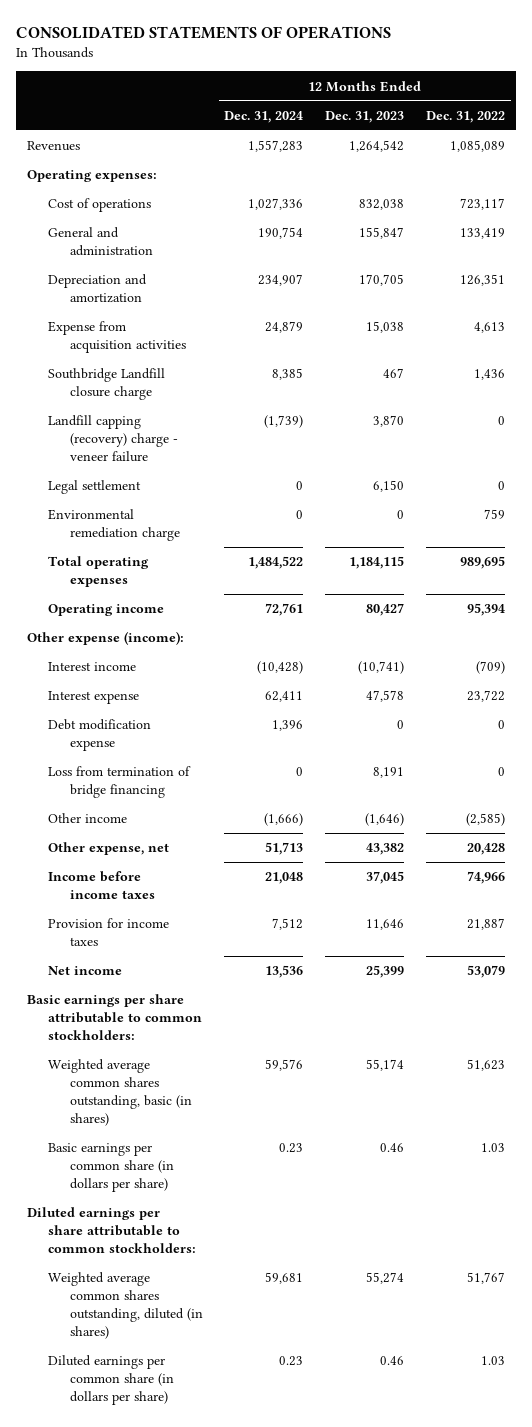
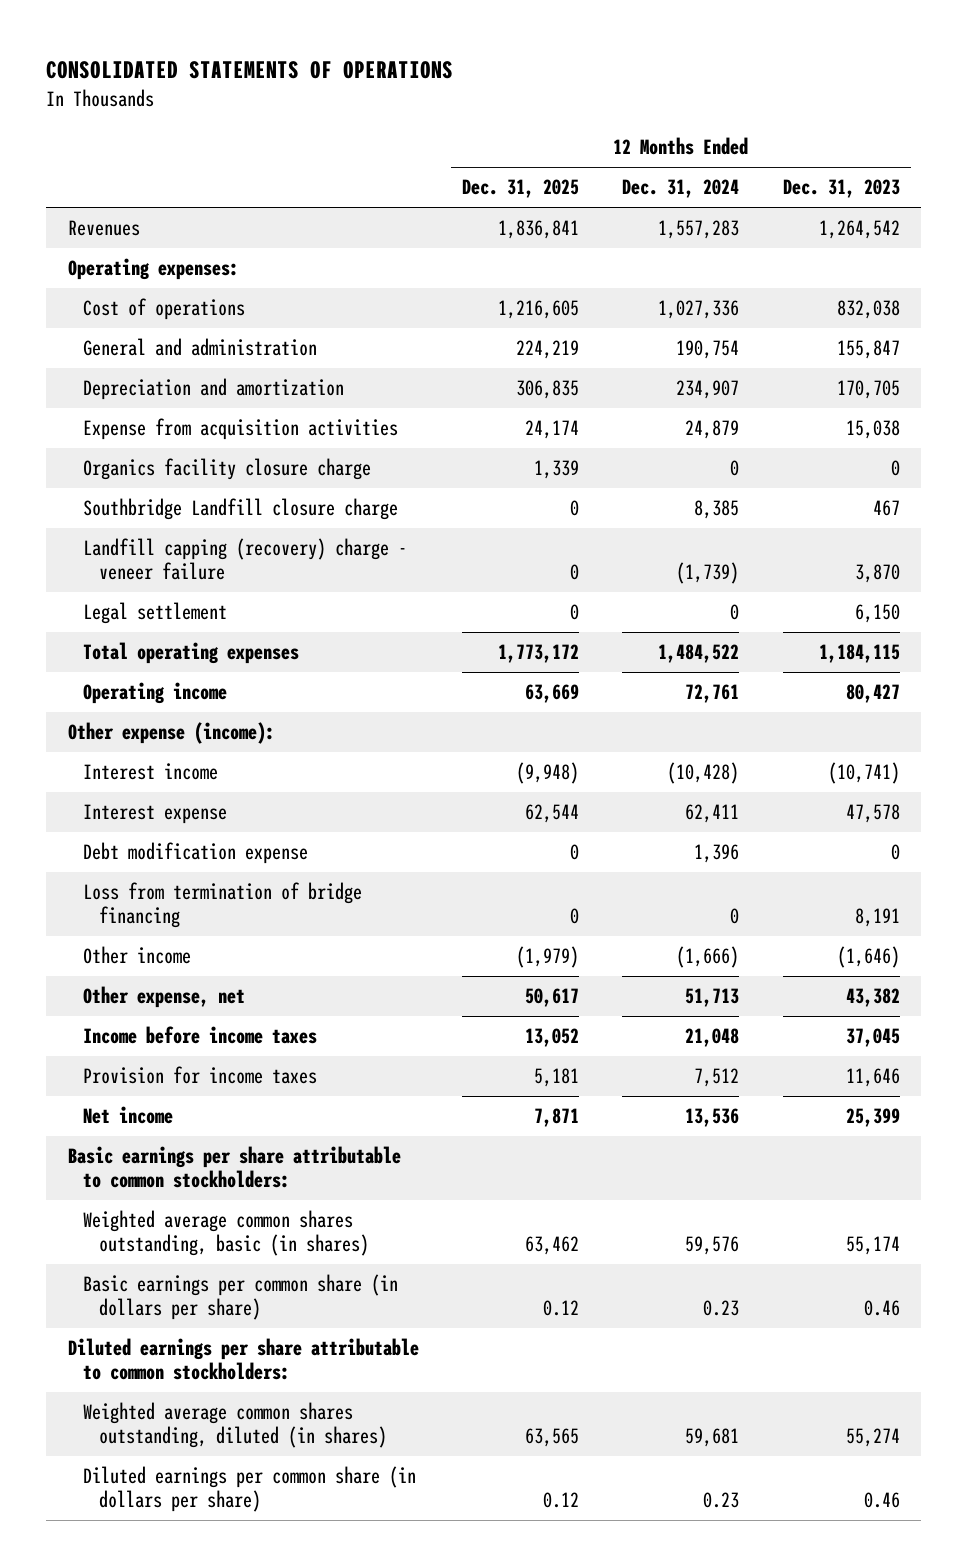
[426,110,506,123] Dec. 31, 2022 -> none
none -> [462,179,580,199] Dec. 31, 2025
none -> [83,458,372,481] Organics facility closure charge
[48,509,180,542] Environmental remediation charge -> none

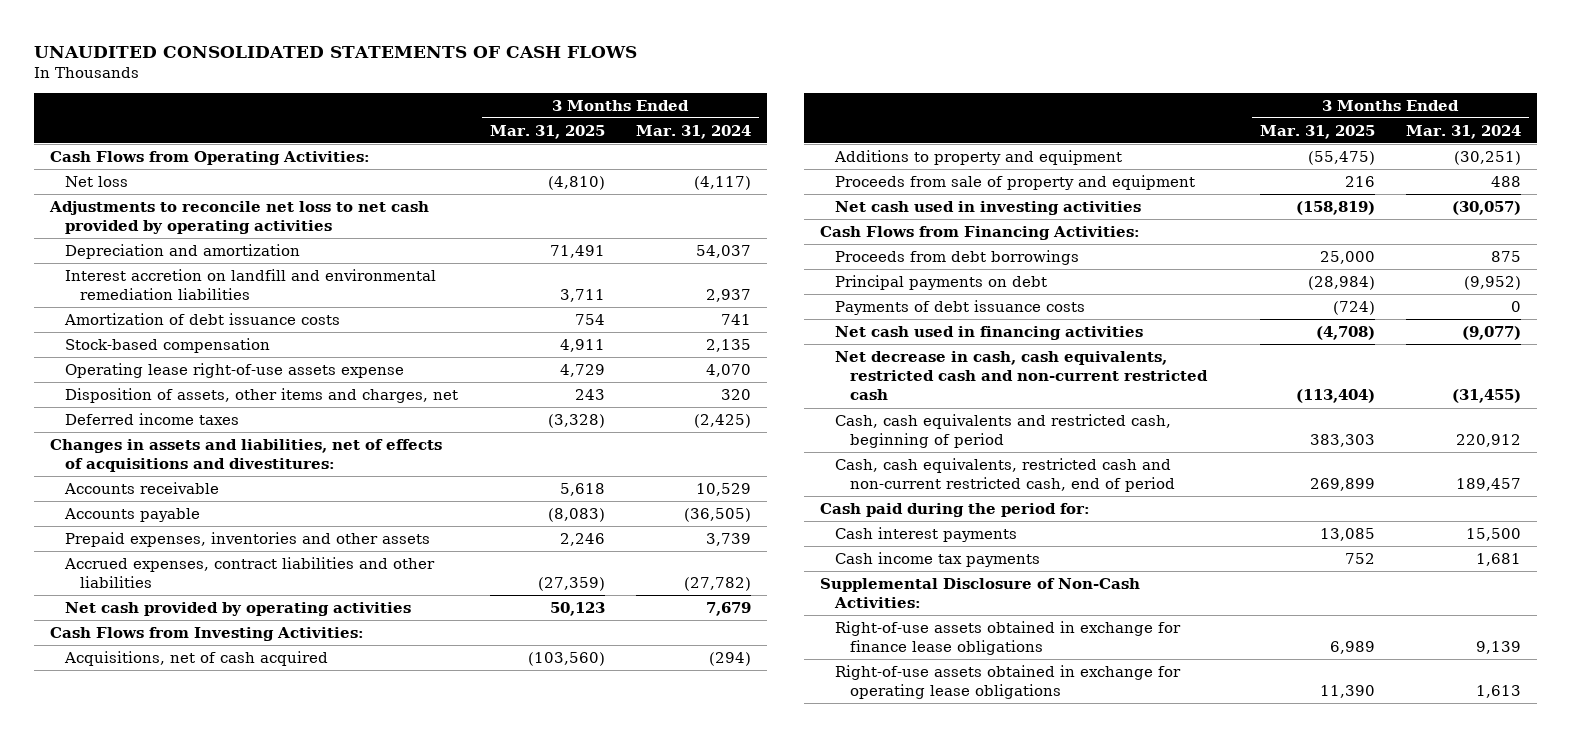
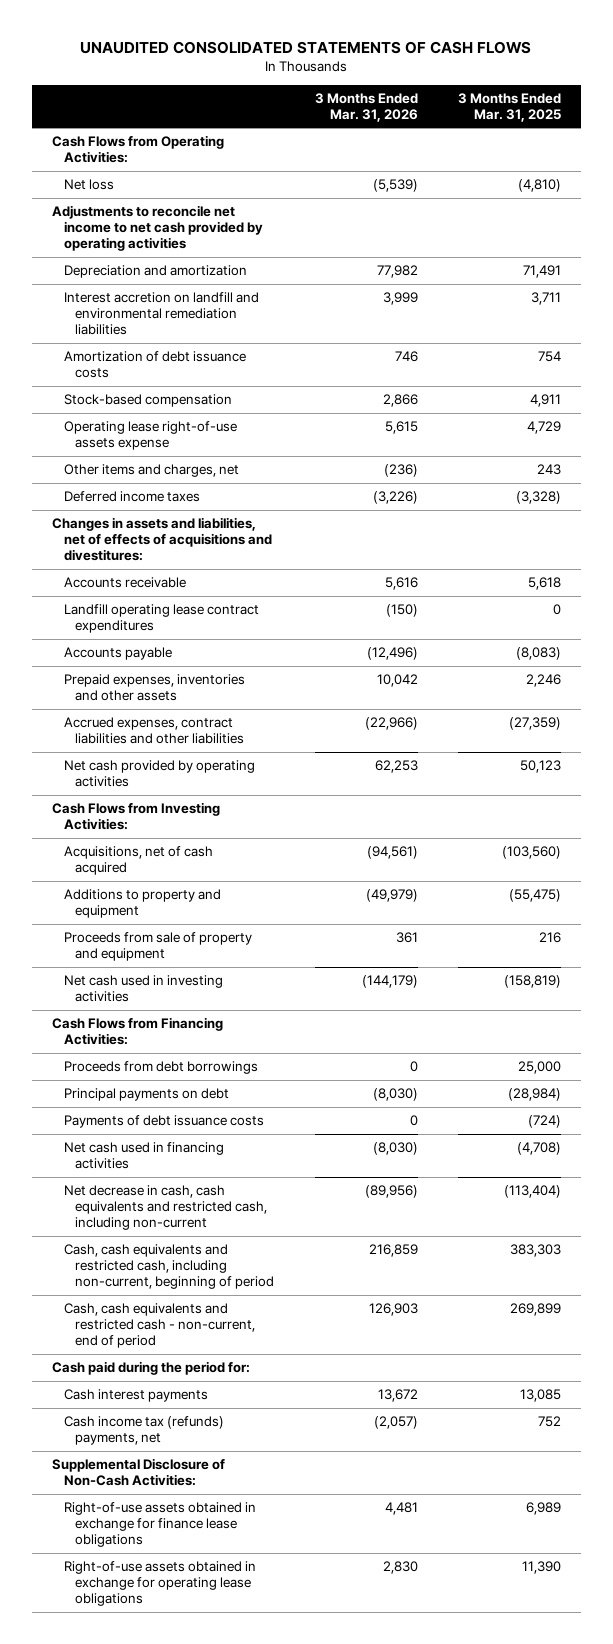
[636,124,752,139] Mar. 31, 2024 -> none
none -> [314,92,418,122] 3 Months Ended Mar. 31, 2026
[49,200,430,235] Adjustments to reconcile net loss to net cash provided by operating activities -> [51,205,263,252] Adjustments to reconcile net income to net cash provided by operating activities
[65,387,459,403] Disposition of assets, other items and charges, net -> [63,464,239,478] Other items and charges, net
none -> [63,604,259,634] Landfill operating lease contract expenditures
[835,350,1208,401] Net decrease in cash, cash equivalents, restricted cash and non-current restricted cash -> [63,1185,268,1231] Net decrease in cash, cash equivalents and restricted cash, including non-current
[835,413,1172,449] Cash, cash equivalents and restricted cash, beginning of period -> [63,1244,275,1290] Cash, cash equivalents and restricted cash, including non-current, beginning of period
[835,457,1175,493] Cash, cash equivalents, restricted cash and non-current restricted cash, end of period -> [63,1303,256,1349] Cash, cash equivalents and restricted cash - non-current, end of period
[835,551,1041,567] Cash income tax payments -> [63,1416,224,1446] Cash income tax (refunds) payments, net

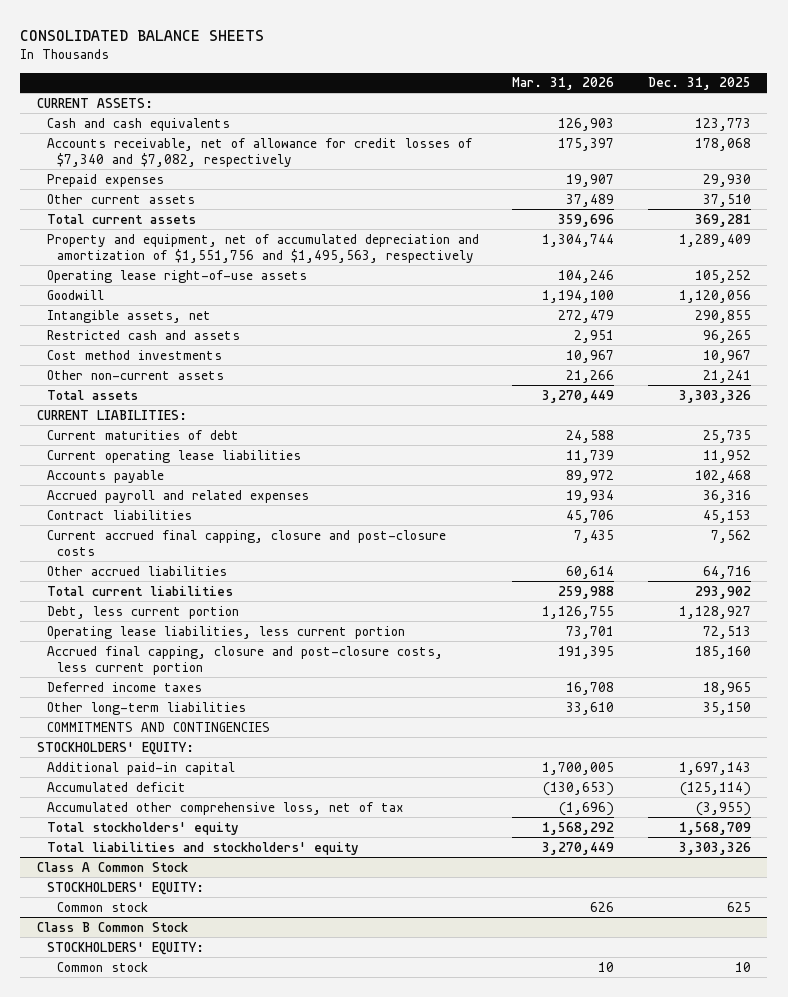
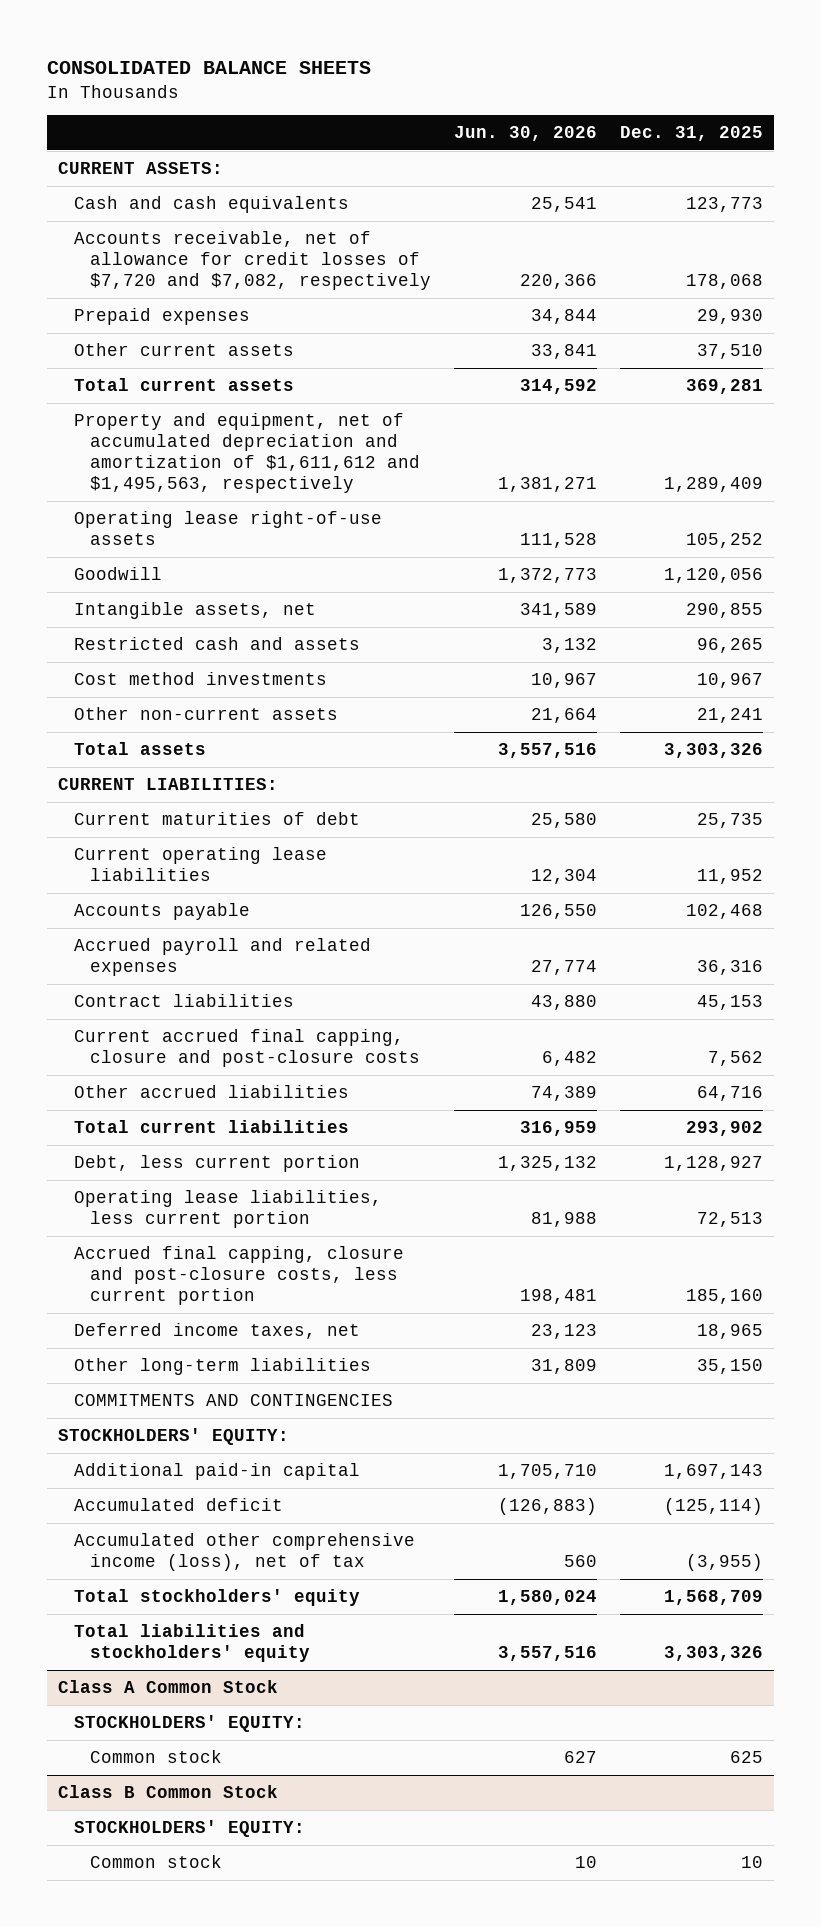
[512,77,615,91] Mar. 31, 2026 -> none
none -> [453,126,597,142] Jun. 30, 2026
[46,137,472,168] Accounts receivable, net of allowance for credit losses of $7,340 and $7,082, respectively -> [73,231,431,291] Accounts receivable, net of allowance for credit losses of $7,720 and $7,082, respectively
[46,233,479,264] Property and equipment, net of accumulated depreciation and amortization of $1,551,756 and $1,495,563, respectively -> [73,413,420,494] Property and equipment, net of accumulated depreciation and amortization of $1,611,612 and $1,495,563, respectively
[46,681,202,692] Deferred income taxes -> [73,1323,360,1340] Deferred income taxes, net
[46,801,404,815] Accumulated other comprehensive loss, net of tax -> [73,1533,415,1572] Accumulated other comprehensive income (loss), net of tax

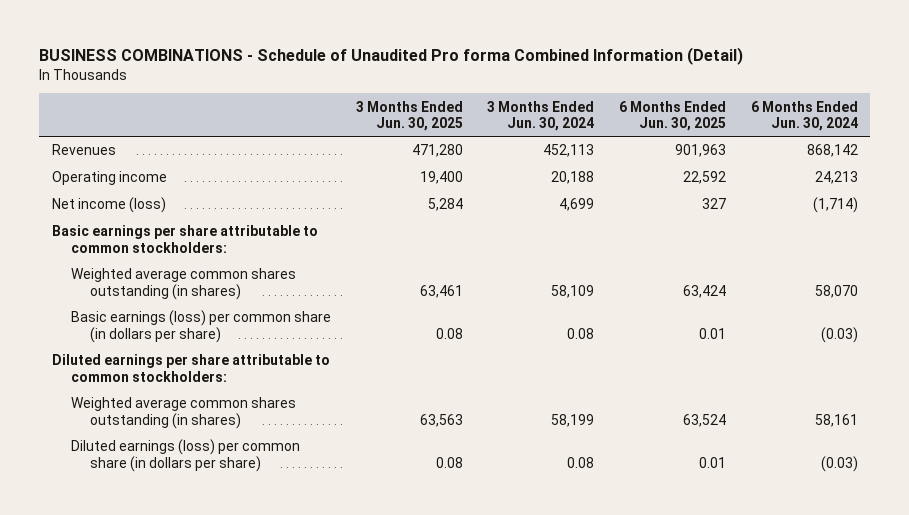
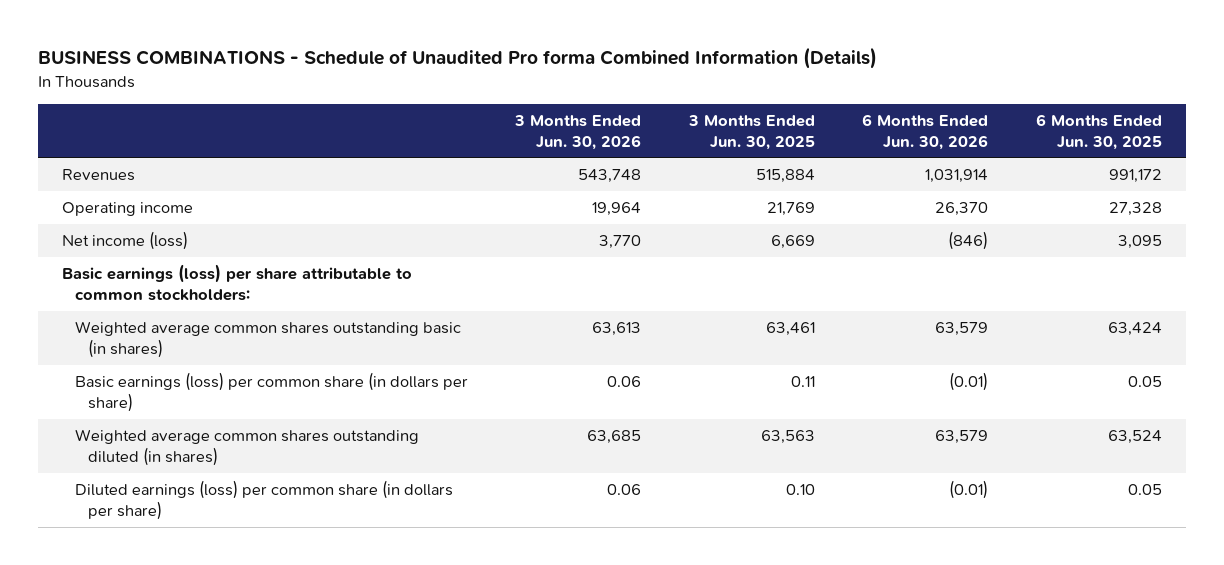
[39,46,744,65] BUSINESS COMBINATIONS - Schedule of Unaudited Pro forma Combined Information (Detail) -> [38,47,878,70] BUSINESS COMBINATIONS - Schedule of Unaudited Pro forma Combined Information (Details)
[487,100,595,132] 3 Months Ended Jun. 30, 2024 -> none
[750,100,858,132] 6 Months Ended Jun. 30, 2024 -> none
none -> [514,114,642,150] 3 Months Ended Jun. 30, 2026
none -> [862,113,989,150] 6 Months Ended Jun. 30, 2026
[51,354,330,382] Diluted earnings per share attributable to common stockholders: -> none
[411,144,463,158] 471,280 -> [755,169,815,184] 515,884
[675,144,727,158] 901,963 -> [1108,169,1162,184] 991,172
[419,171,463,185] 19,400 -> [766,202,815,217] 21,769
[683,171,727,185] 22,592 -> [1108,202,1162,217] 27,328
[427,198,463,212] 5,284 -> [770,235,815,250] 6,669
[702,198,727,210] 327 -> [1117,235,1162,250] 3,095
[51,225,318,253] Basic earnings per share attributable to common stockholders: -> [62,264,413,301] Basic earnings (loss) per share attributable to common stockholders:
[70,268,296,300] Weighted average common shares outstanding (in shares) -> [75,321,462,358] Weighted average common shares outstanding basic (in shares)
[435,327,463,339] 0.08 -> [790,376,815,388] 0.11
[699,327,727,339] 0.01 -> [1127,376,1162,388] 0.05
[70,397,296,429] Weighted average common shares outstanding (in shares) -> [75,429,420,466] Weighted average common shares outstanding diluted (in shares)
[435,456,463,468] 0.08 -> [785,484,815,496] 0.10
[699,456,727,468] 0.01 -> [1127,484,1162,496] 0.05

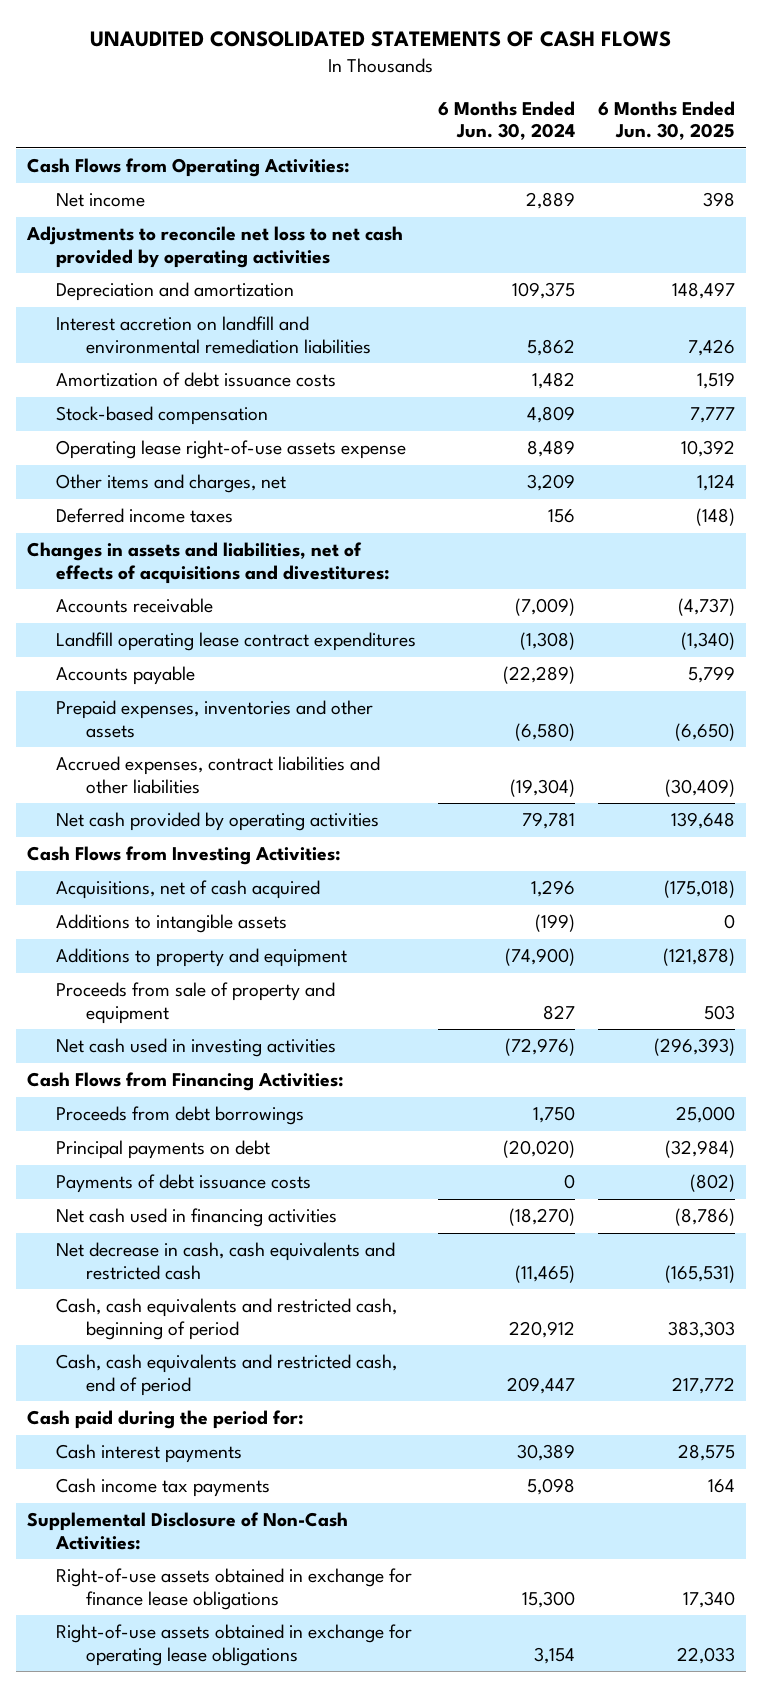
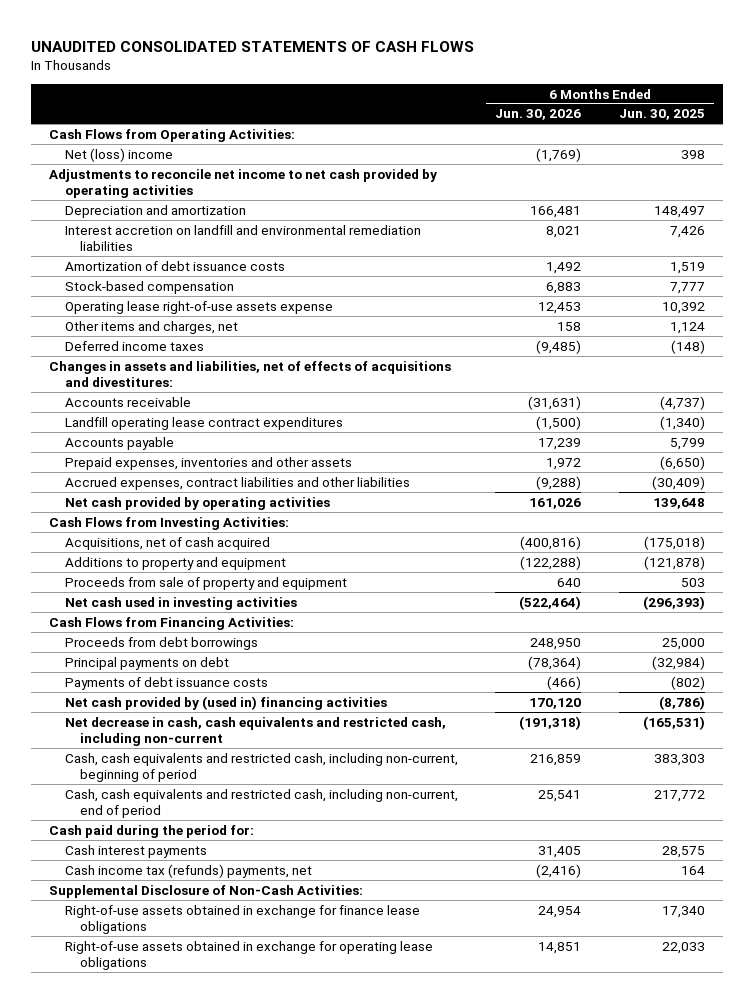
[438,100,576,140] 6 Months Ended Jun. 30, 2024 -> none
none -> [495,109,582,121] Jun. 30, 2026
[56,193,146,208] Net income -> [64,147,173,162] Net (loss) income
[25,226,403,268] Adjustments to reconcile net loss to net cash provided by operating activities -> [49,168,438,198] Adjustments to reconcile net income to net cash provided by operating activities
[56,914,288,934] Additions to intangible assets -> none
[56,1208,338,1228] Net cash used in financing activities -> [64,695,387,710] Net cash provided by (used in) financing activities
[56,1242,396,1280] Net decrease in cash, cash equivalents and restricted cash -> [64,716,446,746] Net decrease in cash, cash equivalents and restricted cash, including non-current
[56,1298,398,1340] Cash, cash equivalents and restricted cash, beginning of period -> [64,752,458,782] Cash, cash equivalents and restricted cash, including non-current, beginning of period
[56,1354,398,1396] Cash, cash equivalents and restricted cash, end of period -> [64,788,458,818] Cash, cash equivalents and restricted cash, including non-current, end of period
[56,1478,271,1498] Cash income tax payments -> [64,863,312,878] Cash income tax (refunds) payments, net

